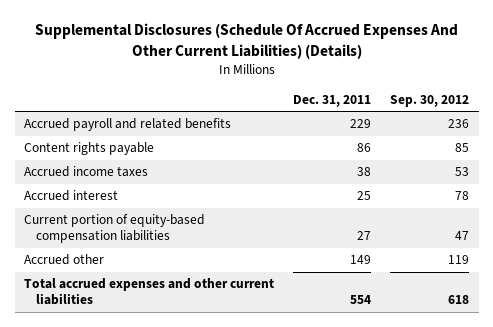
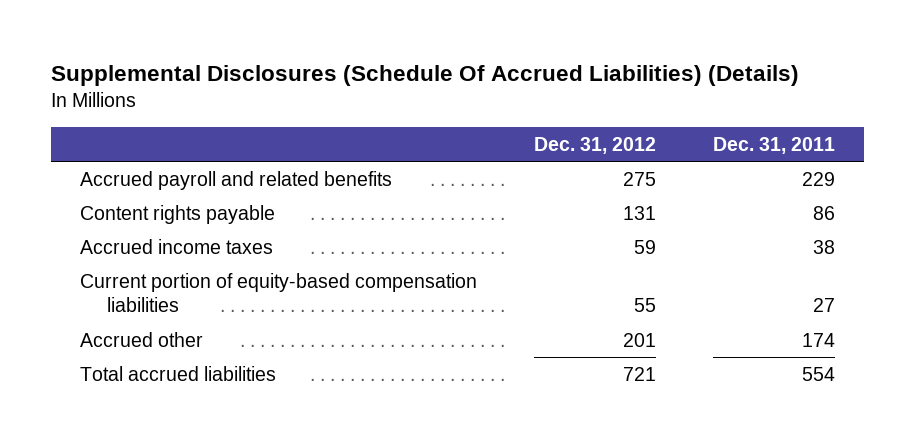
[34,23,458,60] Supplemental Disclosures (Schedule Of Accrued Expenses And Other Current Liabilities) (Details) -> [50,65,799,87] Supplemental Disclosures (Schedule Of Accrued Liabilities) (Details)
[390,94,470,107] Sep. 30, 2012 -> none
none -> [533,136,656,154] Dec. 31, 2012
[24,190,119,202] Accrued interest -> none
[350,255,372,265] 149 -> [802,332,836,347] 174
[24,278,275,306] Total accrued expenses and other current liabilities -> [79,365,276,381] Total accrued liabilities

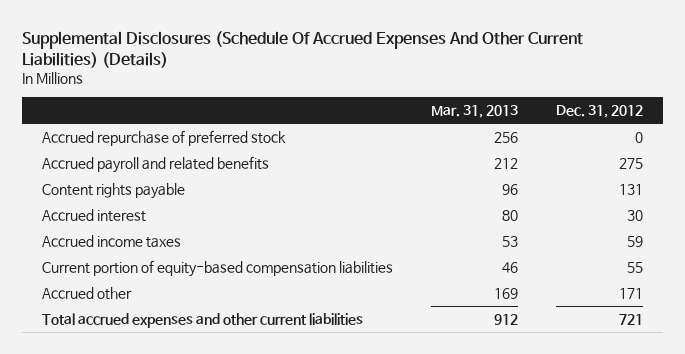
[50,65,799,87] Supplemental Disclosures (Schedule Of Accrued Liabilities) (Details) -> [22,30,584,68] Supplemental Disclosures (Schedule Of Accrued Expenses And Other Current Liabilities) (Details)
[713,136,836,154] Dec. 31, 2011 -> none
none -> [431,104,519,118] Mar. 31, 2013
none -> [41,130,286,147] Accrued repurchase of preferred stock
none -> [41,209,146,223] Accrued interest
[622,332,656,347] 201 -> [619,288,644,300] 171
[79,365,276,381] Total accrued liabilities -> [41,313,363,329] Total accrued expenses and other current liabilities

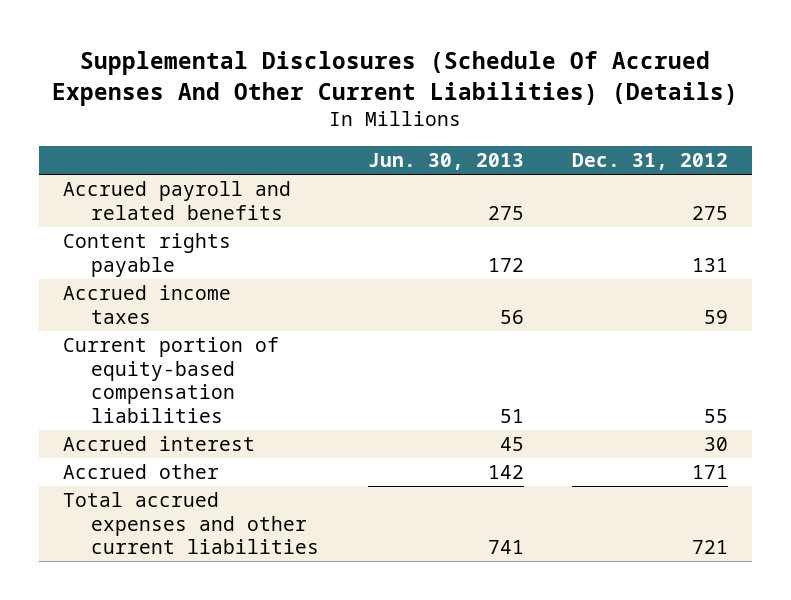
[431,104,519,118] Mar. 31, 2013 -> none
none -> [367,153,524,171] Jun. 30, 2013
[41,130,286,147] Accrued repurchase of preferred stock -> none
[41,209,146,223] Accrued interest -> [63,436,256,452] Accrued interest

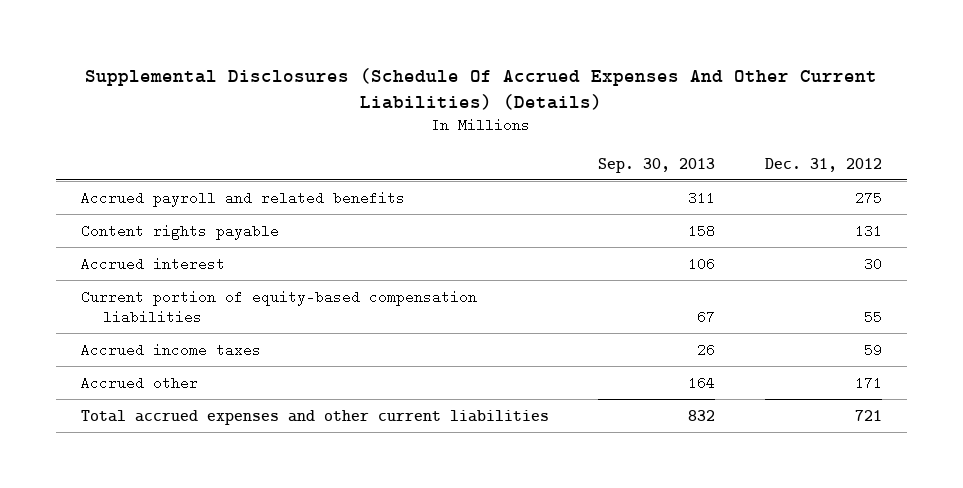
[367,153,524,171] Jun. 30, 2013 -> none
none -> [598,157,716,173] Sep. 30, 2013
[63,337,280,423] Current portion of equity-based compensation liabilities -> [80,289,477,324] Current portion of equity-based compensation liabilities
[63,285,232,324] Accrued income taxes -> [80,342,261,357] Accrued income taxes

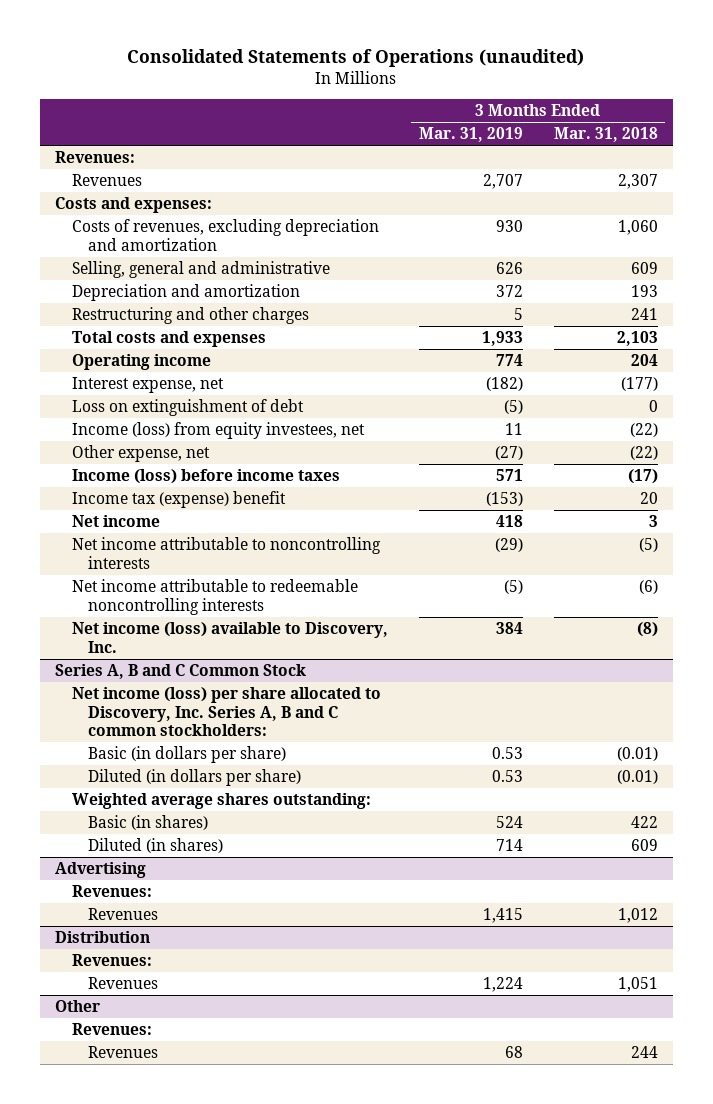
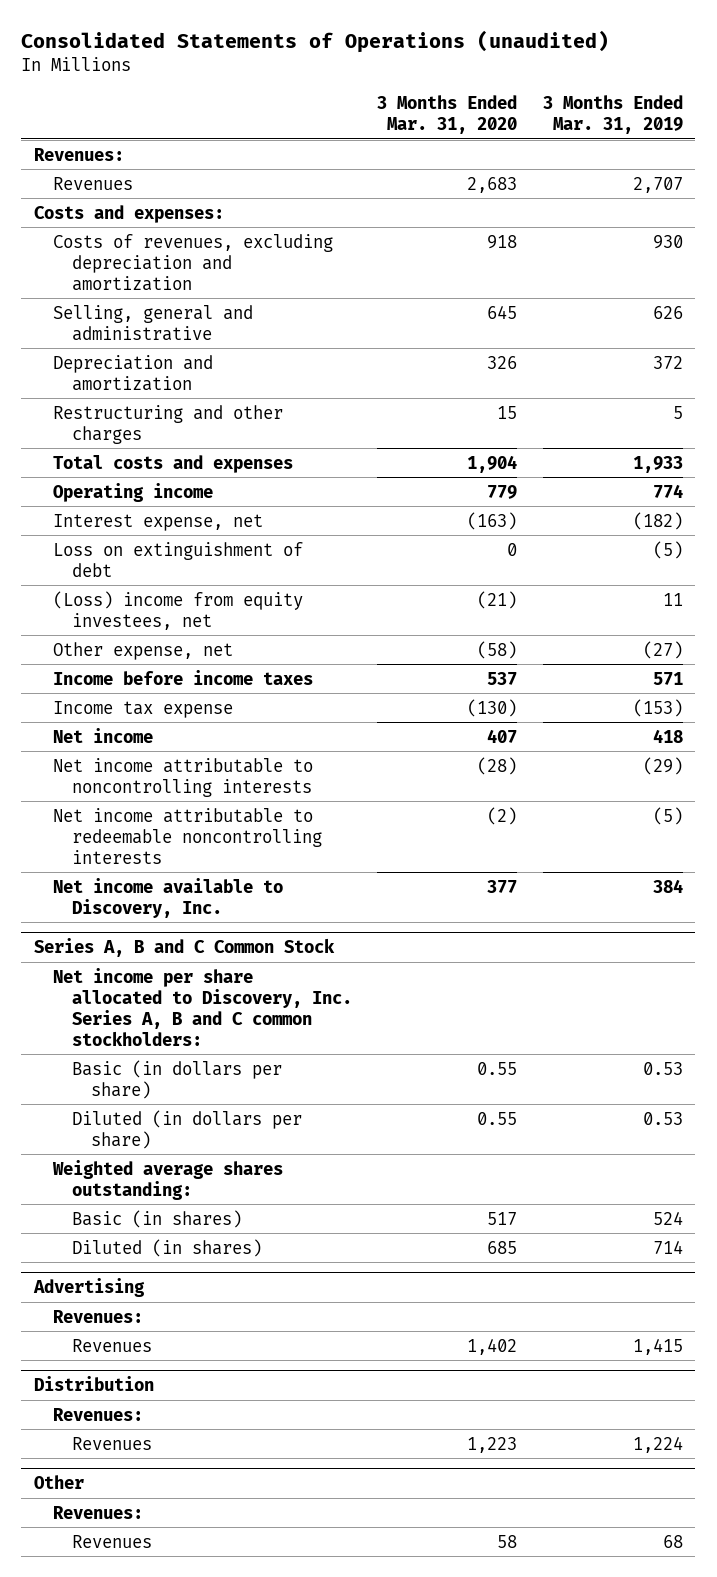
[553,127,658,143] Mar. 31, 2018 -> none
none -> [377,95,518,135] 3 Months Ended Mar. 31, 2020
[71,422,365,440] Income (loss) from equity investees, net -> [53,590,304,630] (Loss) income from equity investees, net
[71,469,340,485] Income (loss) before income taxes -> [53,669,314,685] Income before income taxes
[71,491,286,509] Income tax (expense) benefit -> [53,700,234,718] Income tax expense
[71,622,388,653] Net income (loss) available to Discovery, Inc. -> [53,877,284,918] Net income available to Discovery, Inc.
[71,687,381,737] Net income (loss) per share allocated to Discovery, Inc. Series A, B and C common stockholders: -> [53,967,353,1046] Net income per share allocated to Discovery, Inc. Series A, B and C common stockholders:

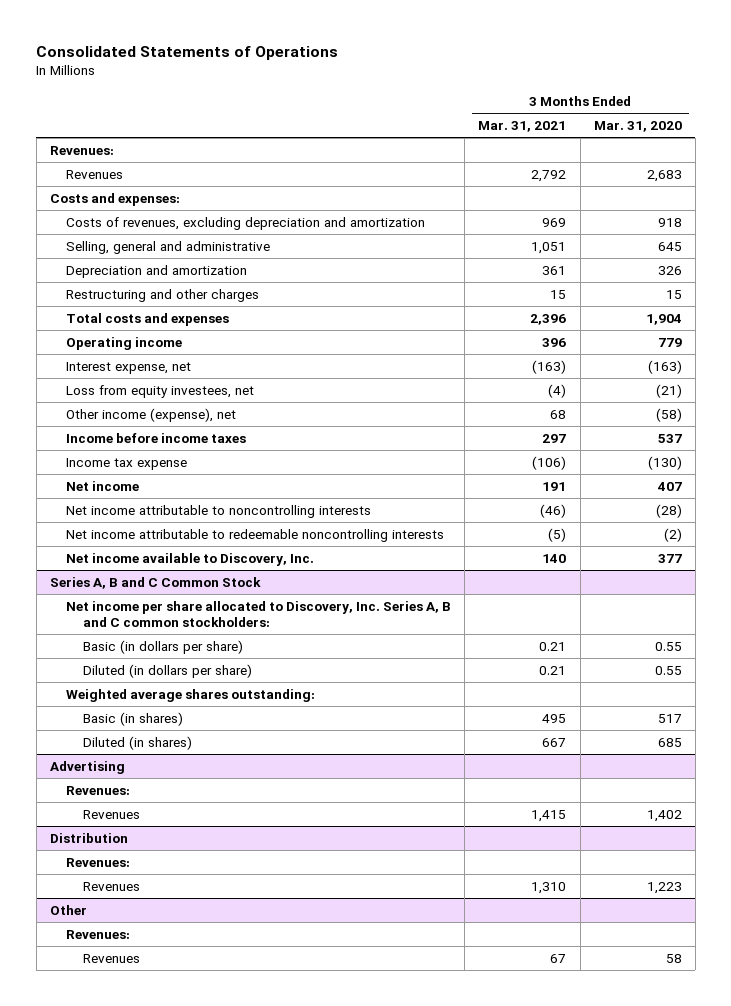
[21,30,610,54] Consolidated Statements of Operations (unaudited) -> [36,46,339,61] Consolidated Statements of Operations
[542,95,683,135] 3 Months Ended Mar. 31, 2019 -> none
none -> [478,121,567,133] Mar. 31, 2021
[53,541,304,577] Loss on extinguishment of debt -> none
[53,590,304,630] (Loss) income from equity investees, net -> [66,384,255,398] Loss from equity investees, net
[53,641,234,660] Other expense, net -> [66,407,237,422] Other income (expense), net

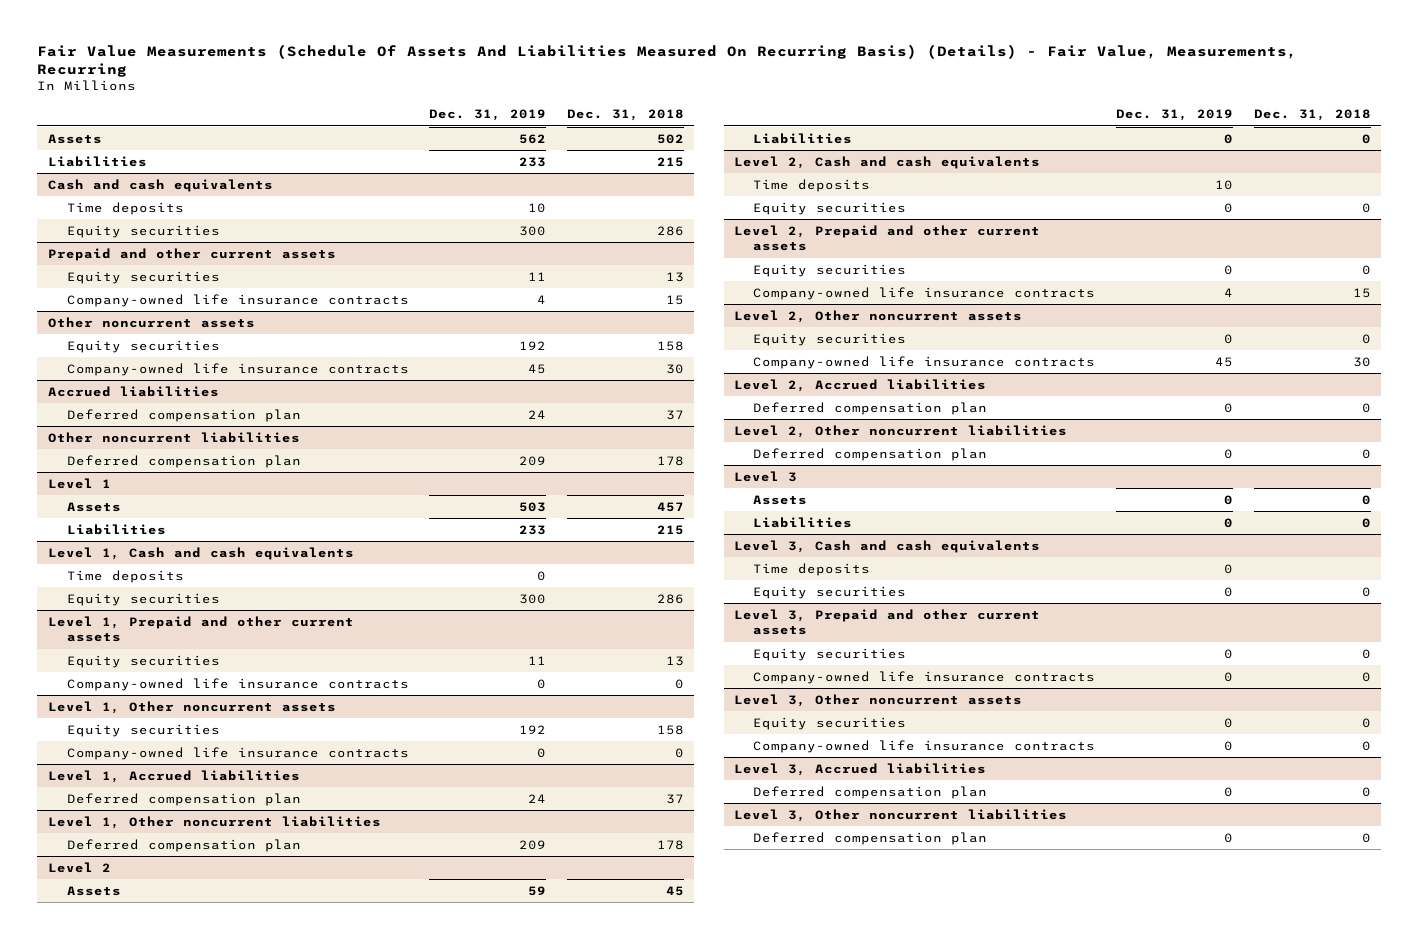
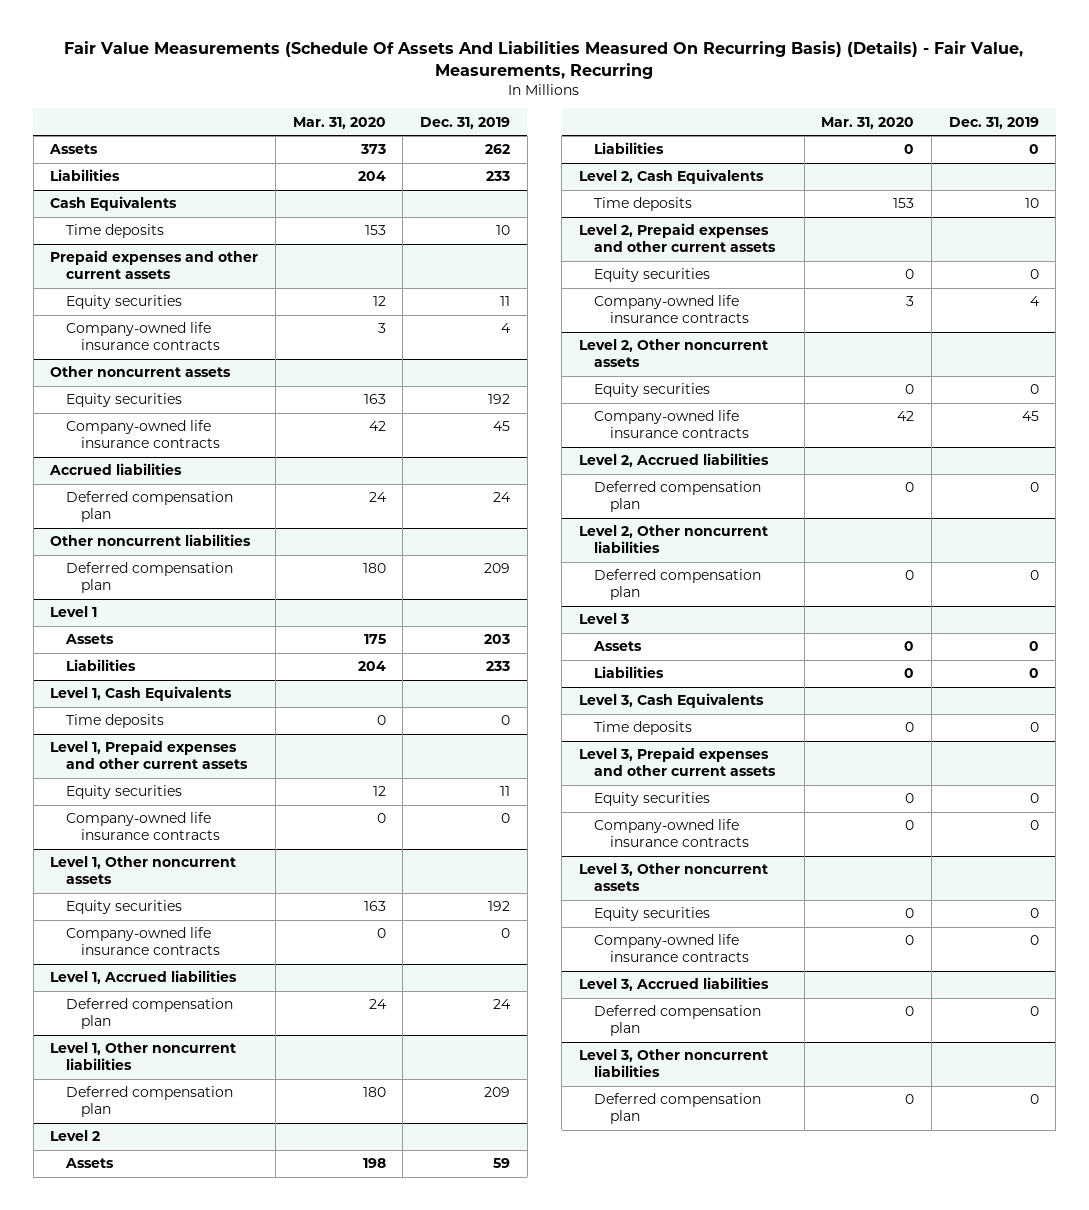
[567,109,685,122] Dec. 31, 2018 -> none
none -> [292,116,386,129] Mar. 31, 2020
[519,133,547,144] 562 -> [484,144,510,155] 262
[47,178,273,192] Cash and cash equivalents -> [50,196,178,212] Cash Equivalents
[66,224,220,238] Equity securities -> none
[47,247,336,261] Prepaid and other current assets -> [50,250,259,279] Prepaid expenses and other current assets
[519,501,547,512] 503 -> [483,634,510,645] 203
[47,546,354,560] Level 1, Cash and cash equivalents -> [50,686,233,702] Level 1, Cash Equivalents
[66,592,220,606] Equity securities -> none
[47,615,354,643] Level 1, Prepaid and other current assets -> [50,740,248,769] Level 1, Prepaid expenses and other current assets
[734,155,1041,169] Level 2, Cash and cash equivalents -> [578,169,764,185] Level 2, Cash Equivalents
[753,201,907,215] Equity securities -> none
[734,224,1041,252] Level 2, Prepaid and other current assets -> [578,223,777,252] Level 2, Prepaid expenses and other current assets
[734,539,1041,553] Level 3, Cash and cash equivalents -> [578,693,764,709] Level 3, Cash Equivalents
[753,585,907,599] Equity securities -> none
[734,608,1041,636] Level 3, Prepaid and other current assets -> [578,747,777,776] Level 3, Prepaid expenses and other current assets

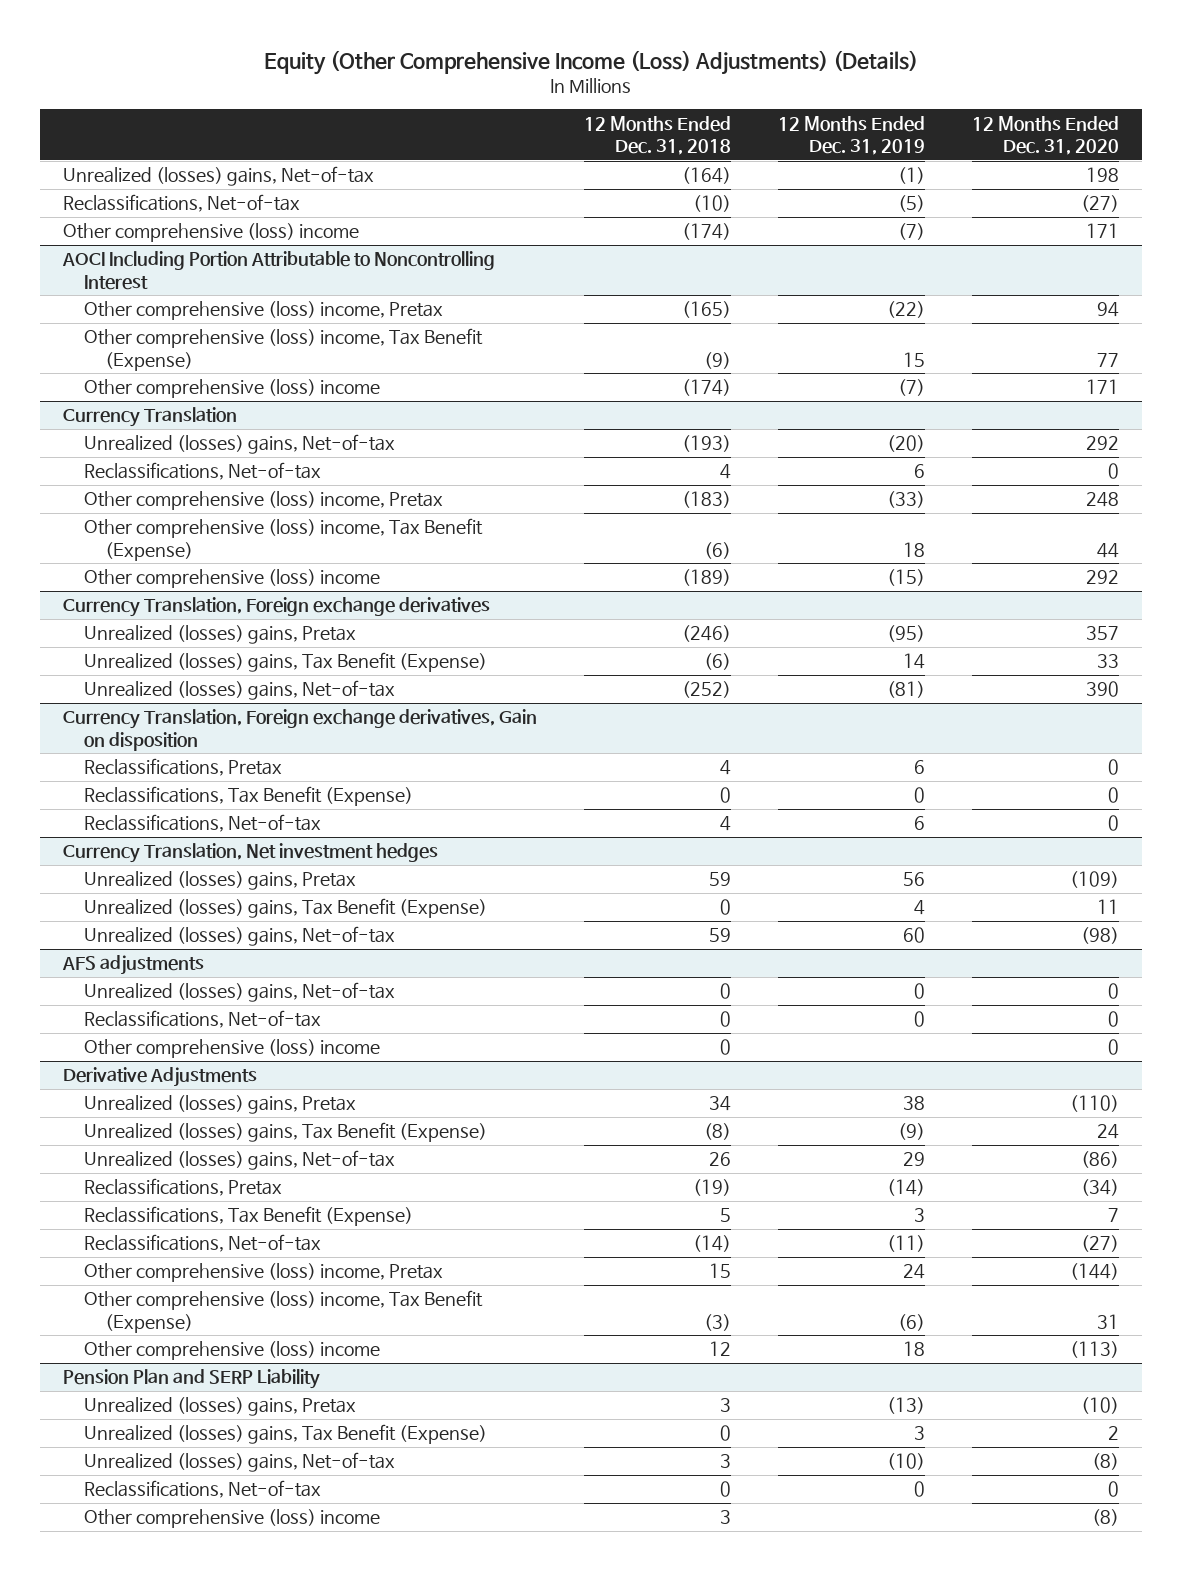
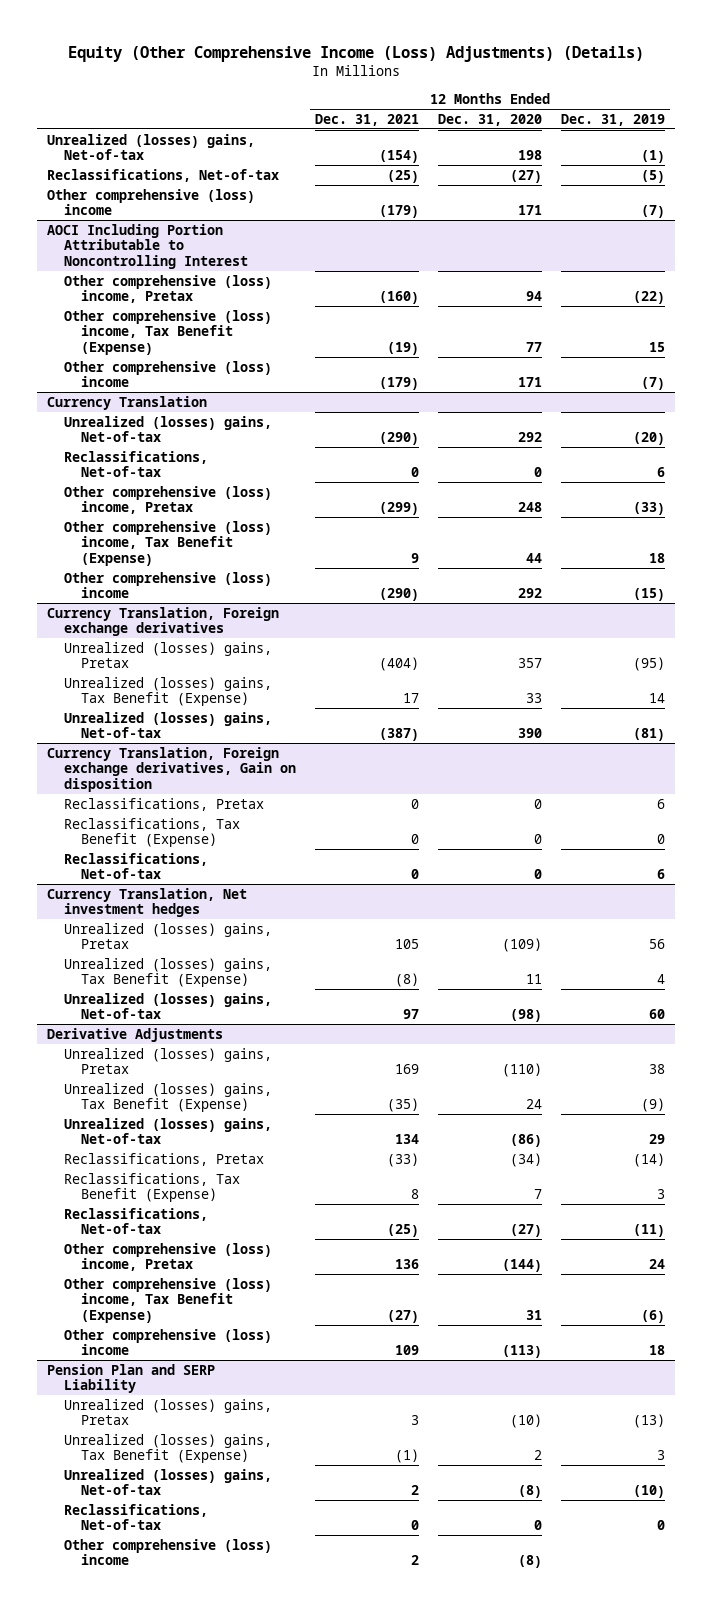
[584,115,732,156] 12 Months Ended Dec. 31, 2018 -> none
none -> [315,113,420,126] Dec. 31, 2021
[62,955,205,976] AFS adjustments -> none
[84,982,396,1003] Unrealized (losses) gains, Net-of-tax -> none
[84,1010,322,1029] Reclassifications, Net-of-tax -> none
[84,1039,381,1059] Other comprehensive (loss) income -> none

